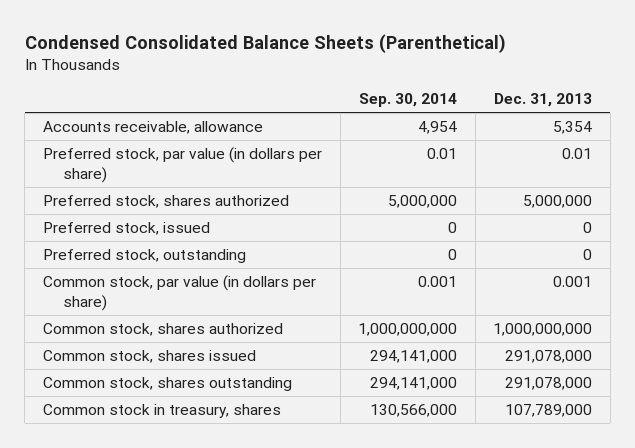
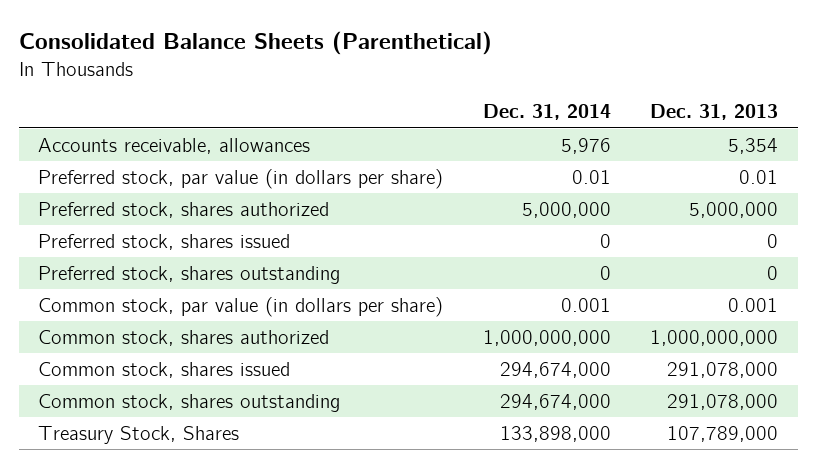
[24,34,506,54] Condensed Consolidated Balance Sheets (Parenthetical) -> [18,31,492,56] Consolidated Balance Sheets (Parenthetical)
[359,93,458,108] Sep. 30, 2014 -> none
none -> [482,104,611,121] Dec. 31, 2014
[42,120,263,134] Accounts receivable, allowance -> [38,137,311,154] Accounts receivable, allowances
[42,221,210,235] Preferred stock, issued -> [38,233,291,250] Preferred stock, shares issued
[42,248,246,263] Preferred stock, outstanding -> [38,265,341,284] Preferred stock, shares outstanding
[42,403,281,418] Common stock in treasury, shares -> [38,425,240,444] Treasury Stock, Shares

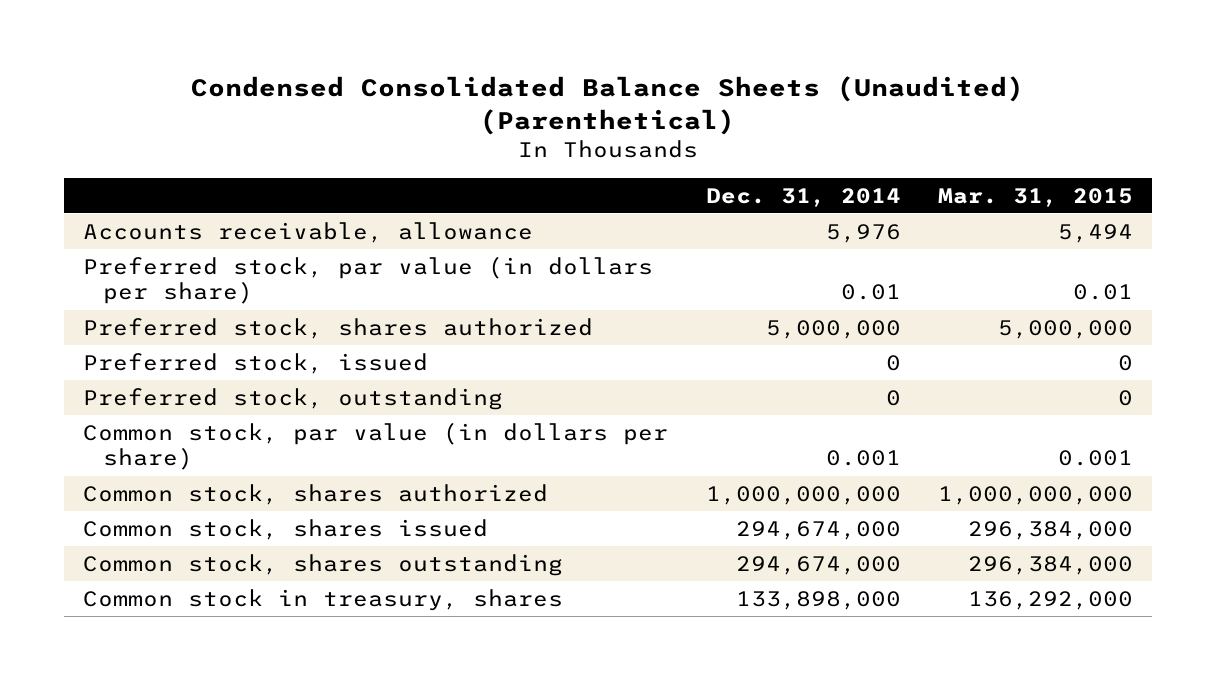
[18,31,492,56] Consolidated Balance Sheets (Parenthetical) -> [191,76,1025,135] Condensed Consolidated Balance Sheets (Unaudited) (Parenthetical)
[649,104,778,121] Dec. 31, 2013 -> none
none -> [938,187,1134,207] Mar. 31, 2015
[38,137,311,154] Accounts receivable, allowances -> [82,221,533,243] Accounts receivable, allowance
[38,233,291,250] Preferred stock, shares issued -> [82,352,428,374] Preferred stock, issued
[38,265,341,284] Preferred stock, shares outstanding -> [82,387,503,410] Preferred stock, outstanding
[38,425,240,444] Treasury Stock, Shares -> [82,588,563,611] Common stock in treasury, shares

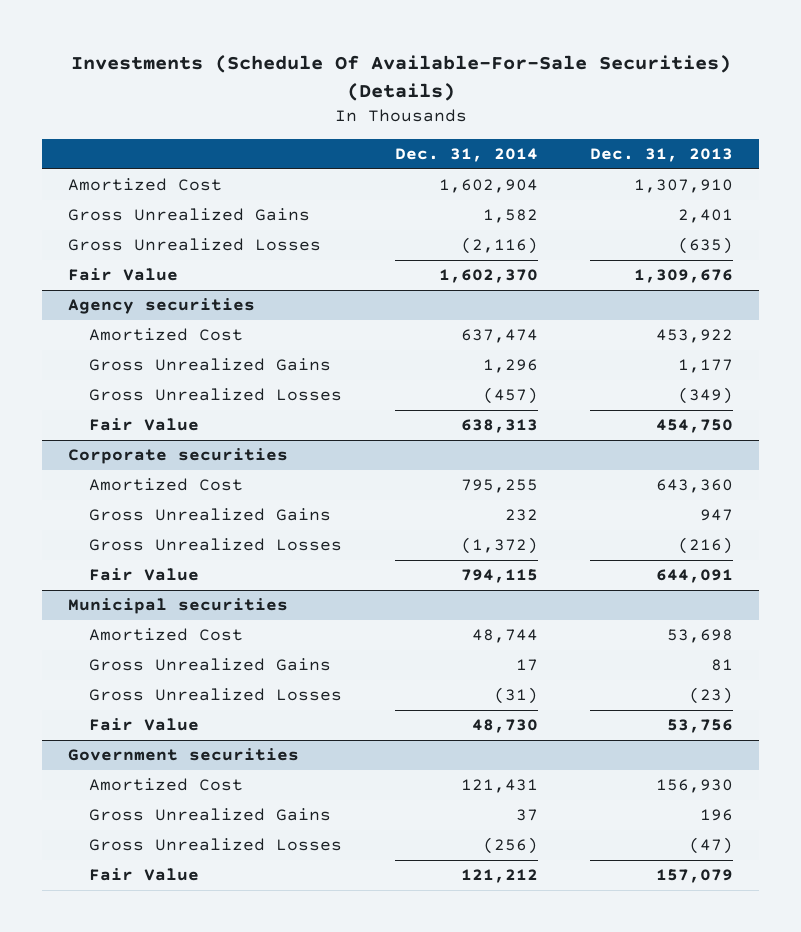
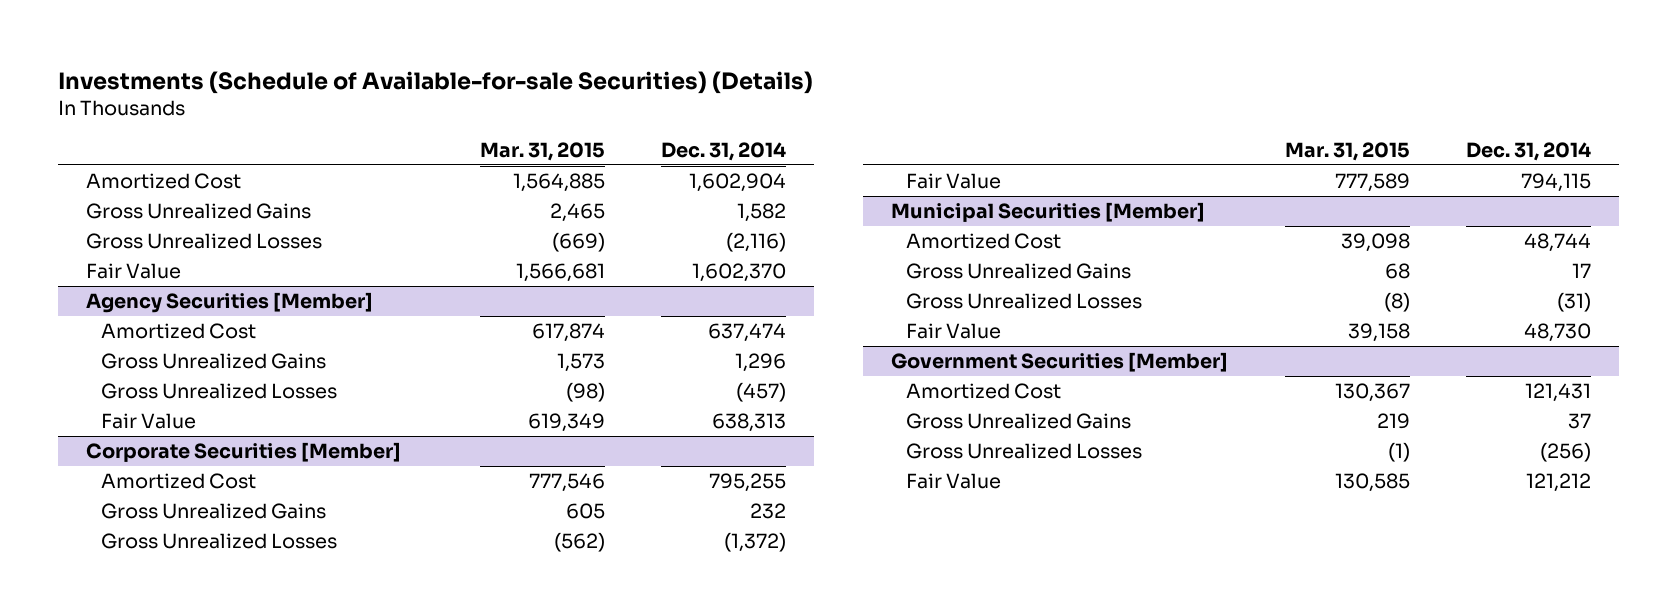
[70,55,731,101] Investments (Schedule Of Available-For-Sale Securities) (Details) -> [58,70,814,94] Investments (Schedule of Available-for-sale Securities) (Details)
[590,148,734,163] Dec. 31, 2013 -> none
none -> [479,141,605,161] Mar. 31, 2015
[67,298,255,315] Agency securities -> [86,292,374,314] Agency Securities [Member]
[67,448,288,465] Corporate securities -> [86,442,402,463] Corporate Securities [Member]
[67,598,288,615] Municipal securities -> [891,202,1206,223] Municipal Securities [Member]
[67,748,299,762] Government securities -> [891,352,1229,373] Government Securities [Member]

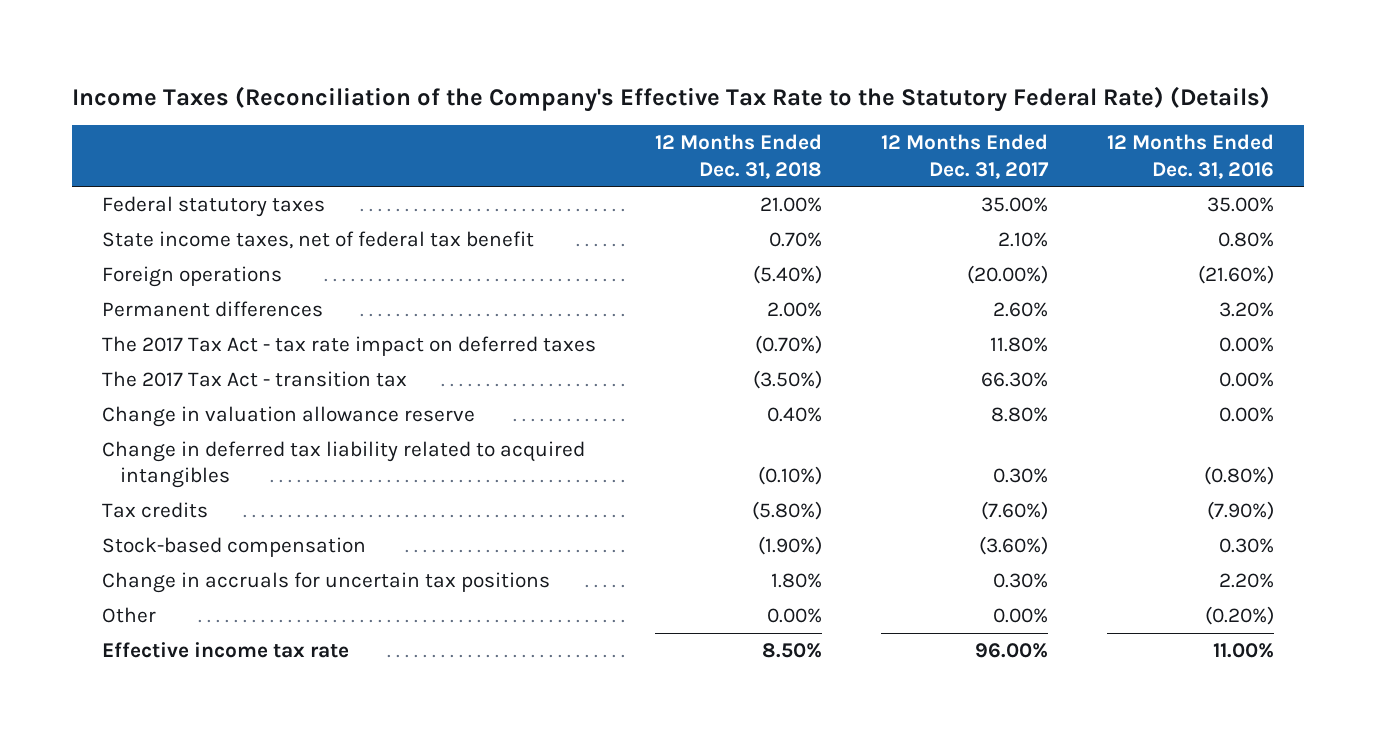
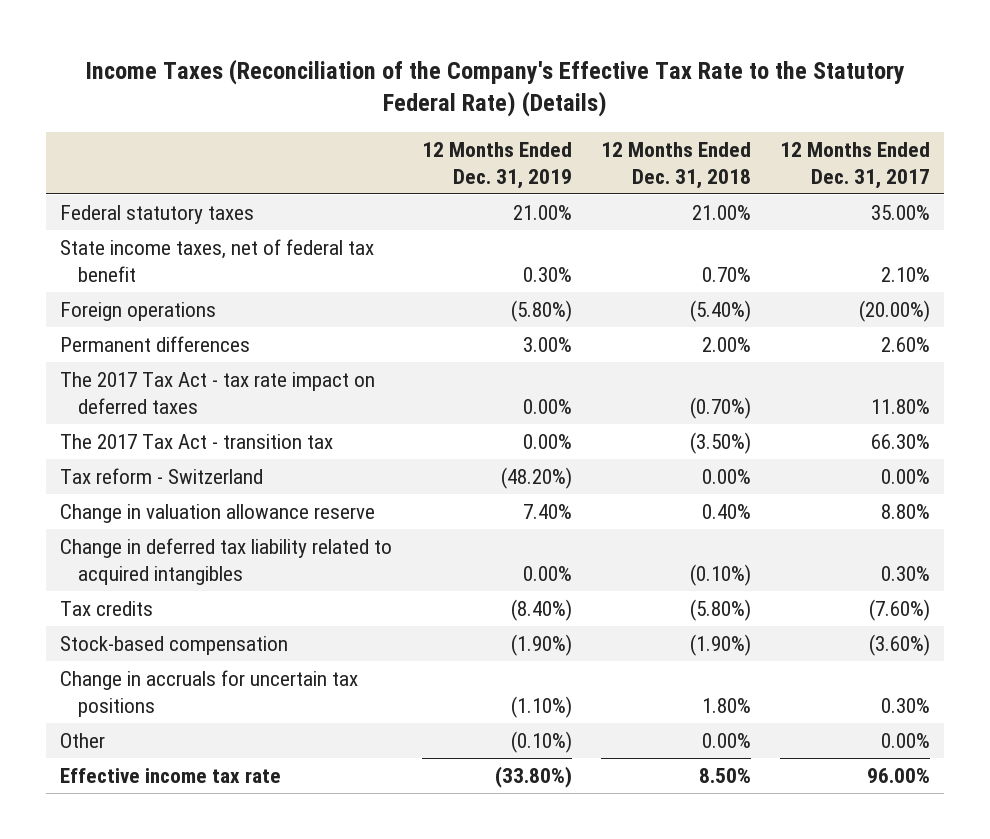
[1107,134,1275,179] 12 Months Ended Dec. 31, 2016 -> none
none -> [421,142,572,190] 12 Months Ended Dec. 31, 2019
none -> [60,467,264,484] Tax reform - Switzerland

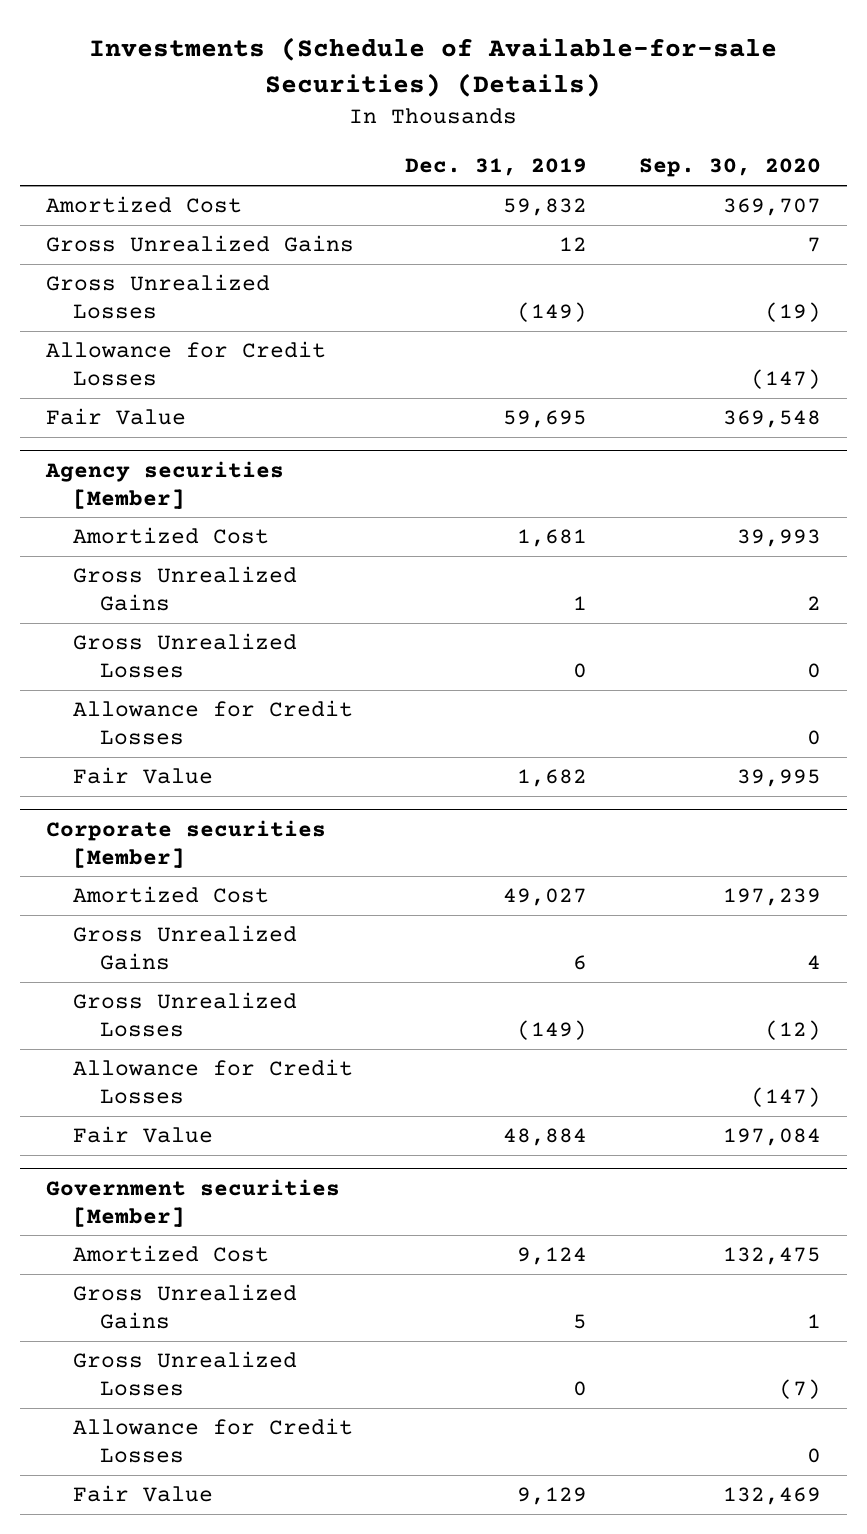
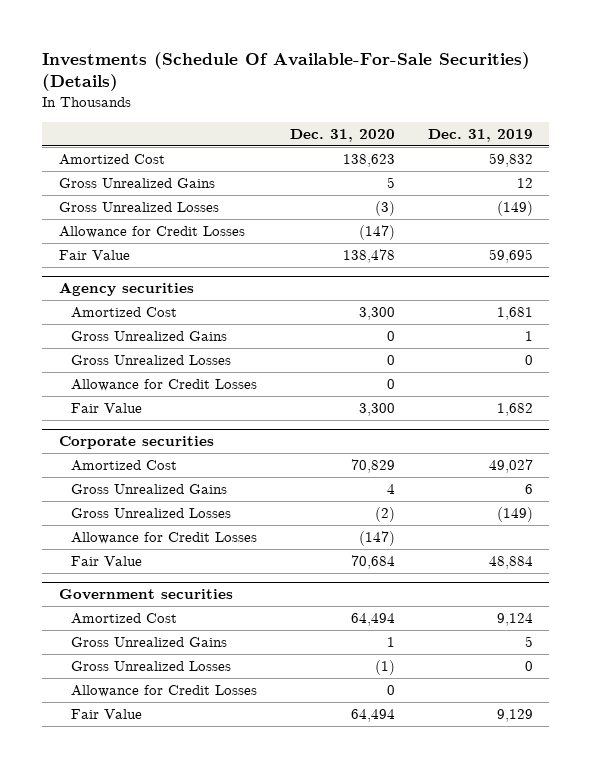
[89,37,778,98] Investments (Schedule of Available-for-sale Securities) (Details) -> [42,51,531,92] Investments (Schedule Of Available-For-Sale Securities) (Details)
[638,158,821,178] Sep. 30, 2020 -> none
none -> [289,128,395,142] Dec. 31, 2020
[44,460,284,509] Agency securities [Member] -> [58,282,194,297] Agency securities
[45,819,326,868] Corporate securities [Member] -> [58,436,214,450] Corporate securities
[45,1178,340,1227] Government securities [Member] -> [58,589,233,601] Government securities

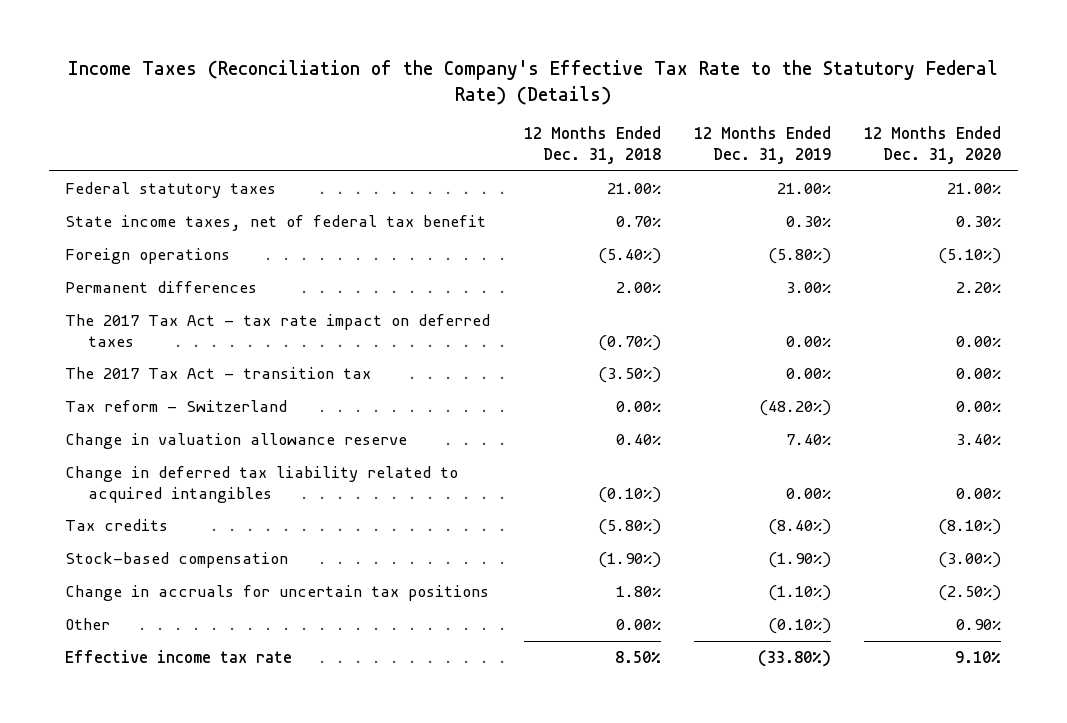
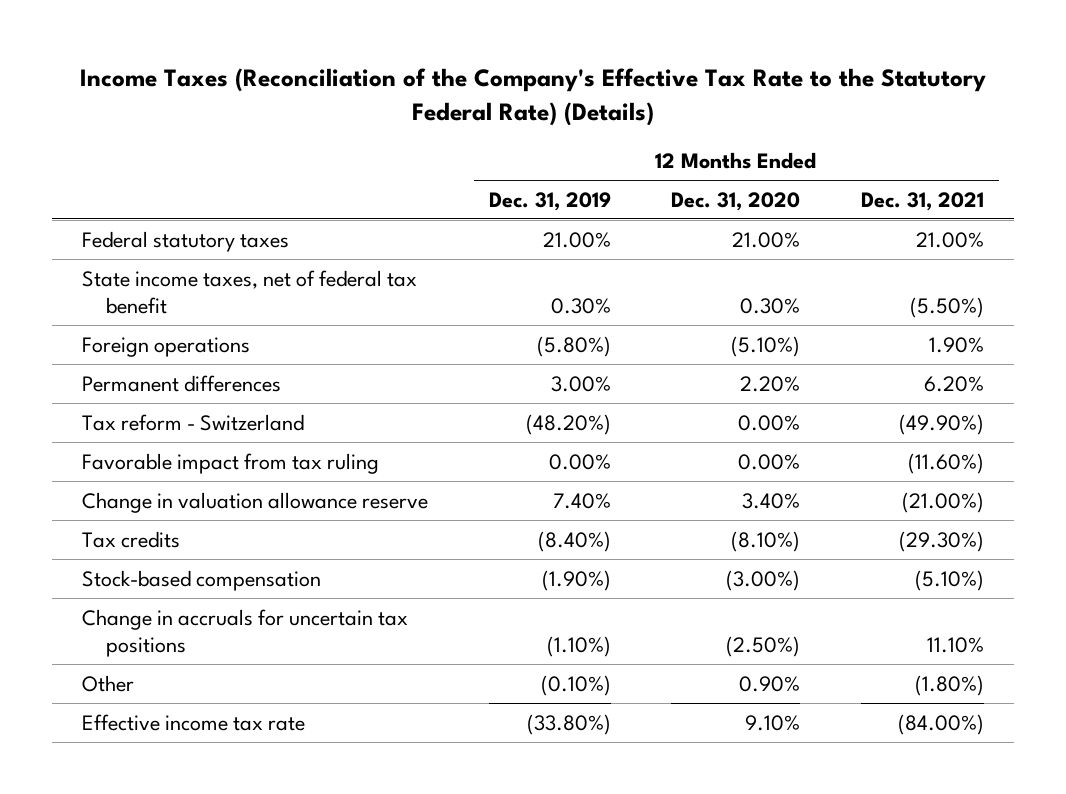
[523,126,661,165] 12 Months Ended Dec. 31, 2018 -> none
none -> [860,191,984,211] Dec. 31, 2021
[65,314,491,347] The 2017 Tax Act - tax rate impact on deferred taxes -> none
[65,367,372,380] The 2017 Tax Act - transition tax -> none
none -> [82,452,380,474] Favorable impact from tax ruling
[65,466,459,503] Change in deferred tax liability related to acquired intangibles -> none

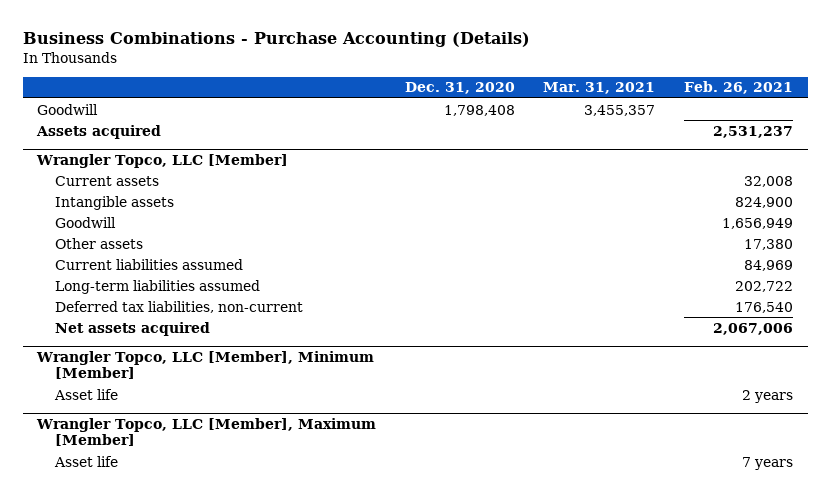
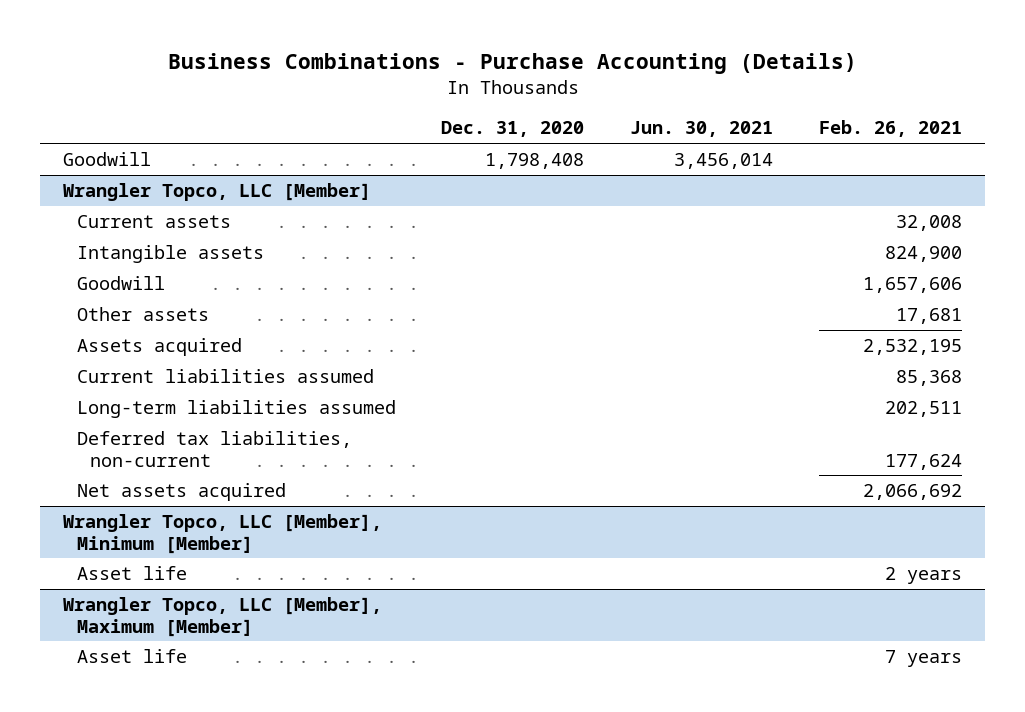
[543,82,656,95] Mar. 31, 2021 -> none
none -> [630,121,774,138] Jun. 30, 2021
[36,124,162,139] Assets acquired -> none
[722,217,794,229] 1,656,949 -> [863,277,963,294] 1,657,606
[744,238,794,250] 17,380 -> [896,308,963,325] 17,681
none -> [76,338,242,357] Assets acquired
[744,259,794,271] 84,969 -> [896,370,963,387] 85,368
[735,280,794,292] 202,722 -> [885,401,963,418] 202,511
[735,301,794,313] 176,540 -> [885,453,963,470] 177,624
[713,322,794,335] 2,067,006 -> [863,484,963,501] 2,066,692

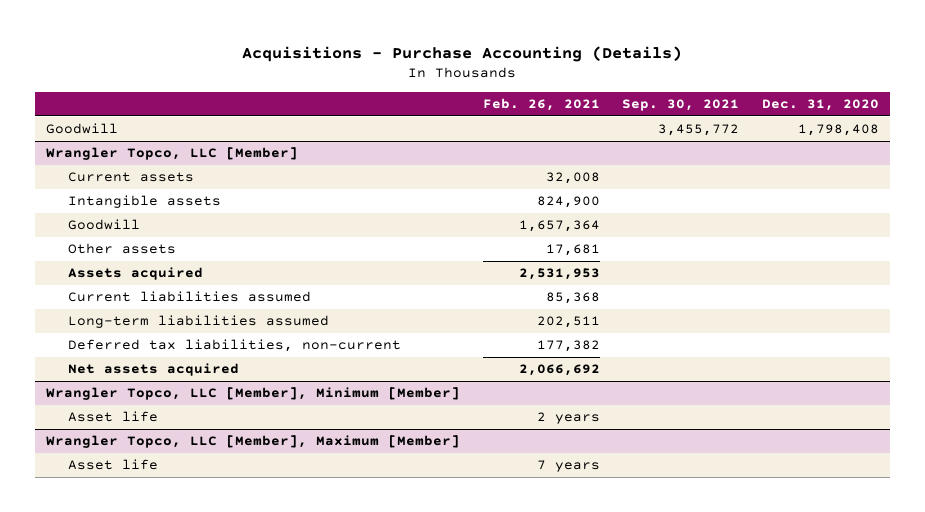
[167,53,857,75] Business Combinations - Purchase Accounting (Details) -> [242,45,683,62] Acquisitions - Purchase Accounting (Details)
[630,121,774,138] Jun. 30, 2021 -> none
none -> [622,99,740,112] Sep. 30, 2021
[863,277,963,294] 1,657,606 -> [518,220,600,233] 1,657,364
[863,339,963,356] 2,532,195 -> [518,268,600,281] 2,531,953
[885,453,963,470] 177,624 -> [536,340,600,353] 177,382

